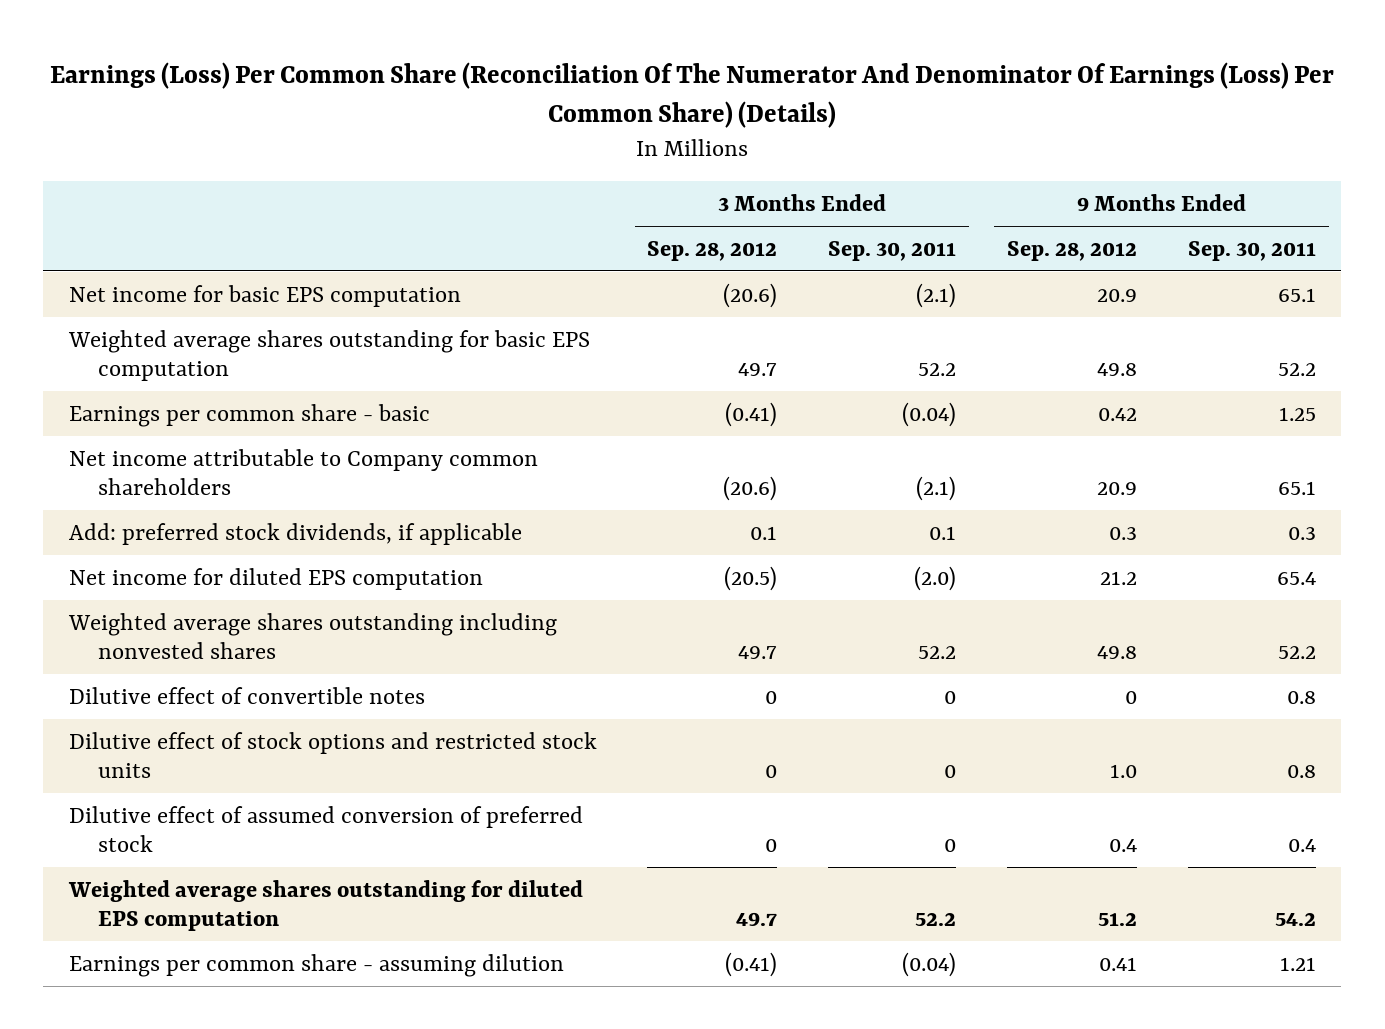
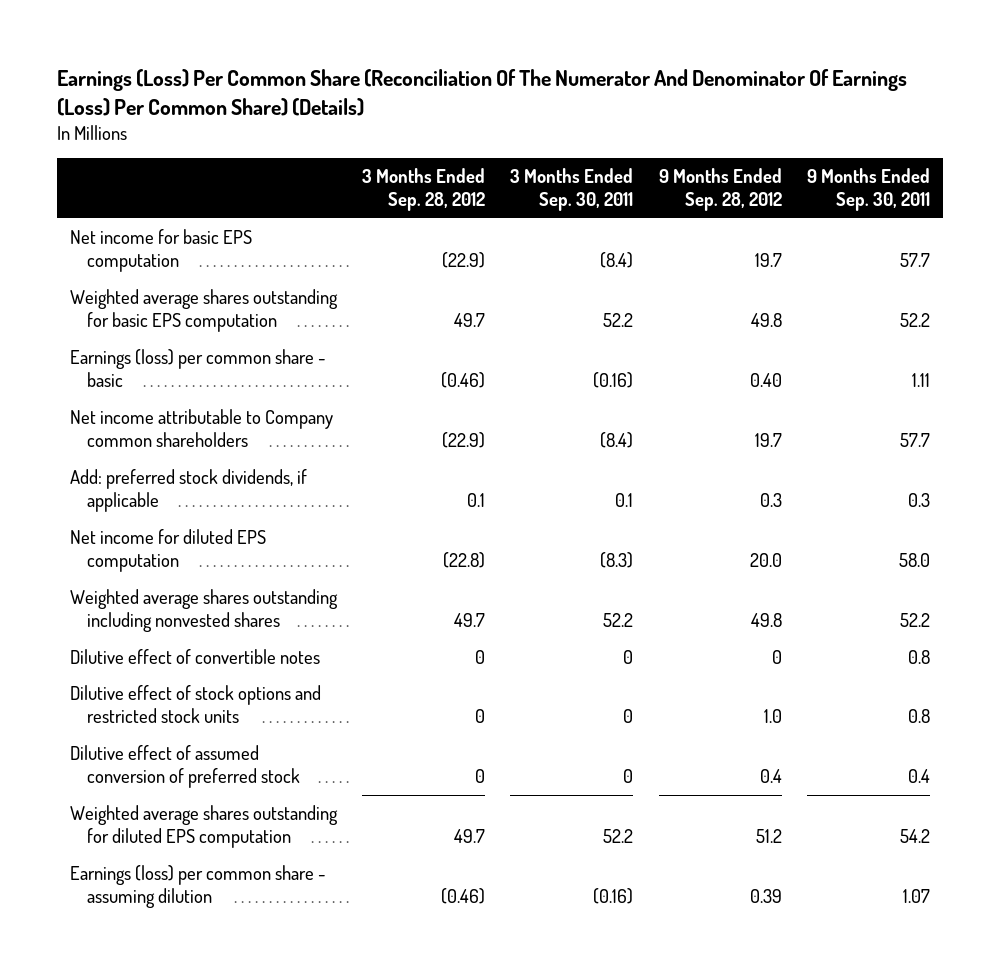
[723,282,778,308] (20.6) -> [442,252,486,269] (22.9)
[916,282,957,308] (2.1) -> [600,252,634,269] (8.4)
[1097,288,1138,302] 20.9 -> [754,253,782,268] 19.7
[1277,287,1316,302] 65.1 -> [899,253,930,268] 57.7
[68,403,430,427] Earnings per common share - basic -> [69,348,326,388] Earnings (loss) per common share - basic
[725,401,778,427] (0.41) -> [441,372,486,389] (0.46)
[902,401,957,427] (0.04) -> [593,372,634,389] (0.16)
[1098,407,1138,421] 0.42 -> [749,373,782,388] 0.40
[1278,406,1316,421] 1.25 -> [911,373,930,388] 1.11
[723,475,778,501] (20.6) -> [442,432,486,449] (22.9)
[916,475,957,501] (2.1) -> [600,432,634,449] (8.4)
[1097,481,1138,495] 20.9 -> [754,433,782,448] 19.7
[1277,480,1316,495] 65.1 -> [899,433,930,448] 57.7
[724,565,778,591] (20.5) -> [443,552,486,569] (22.8)
[914,565,957,591] (2.0) -> [600,552,634,569] (8.3)
[1100,570,1138,585] 21.2 -> [749,553,782,568] 20.0
[1276,571,1316,585] 65.4 -> [898,553,930,568] 58.0
[68,953,564,977] Earnings per common share - assuming dilution -> [69,864,326,909] Earnings (loss) per common share - assuming dilution
[725,951,778,977] (0.41) -> [441,888,486,905] (0.46)
[902,951,957,977] (0.04) -> [593,888,634,905] (0.16)
[1099,956,1138,971] 0.41 -> [749,889,782,904] 0.39
[1279,956,1316,971] 1.21 -> [902,889,930,904] 1.07

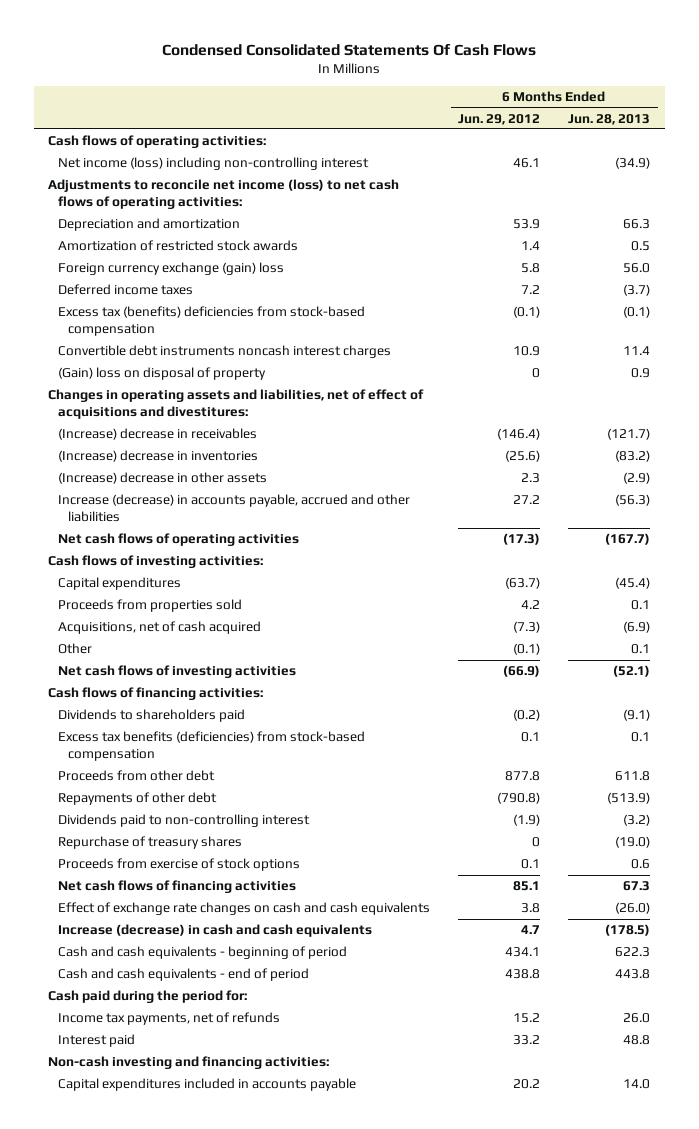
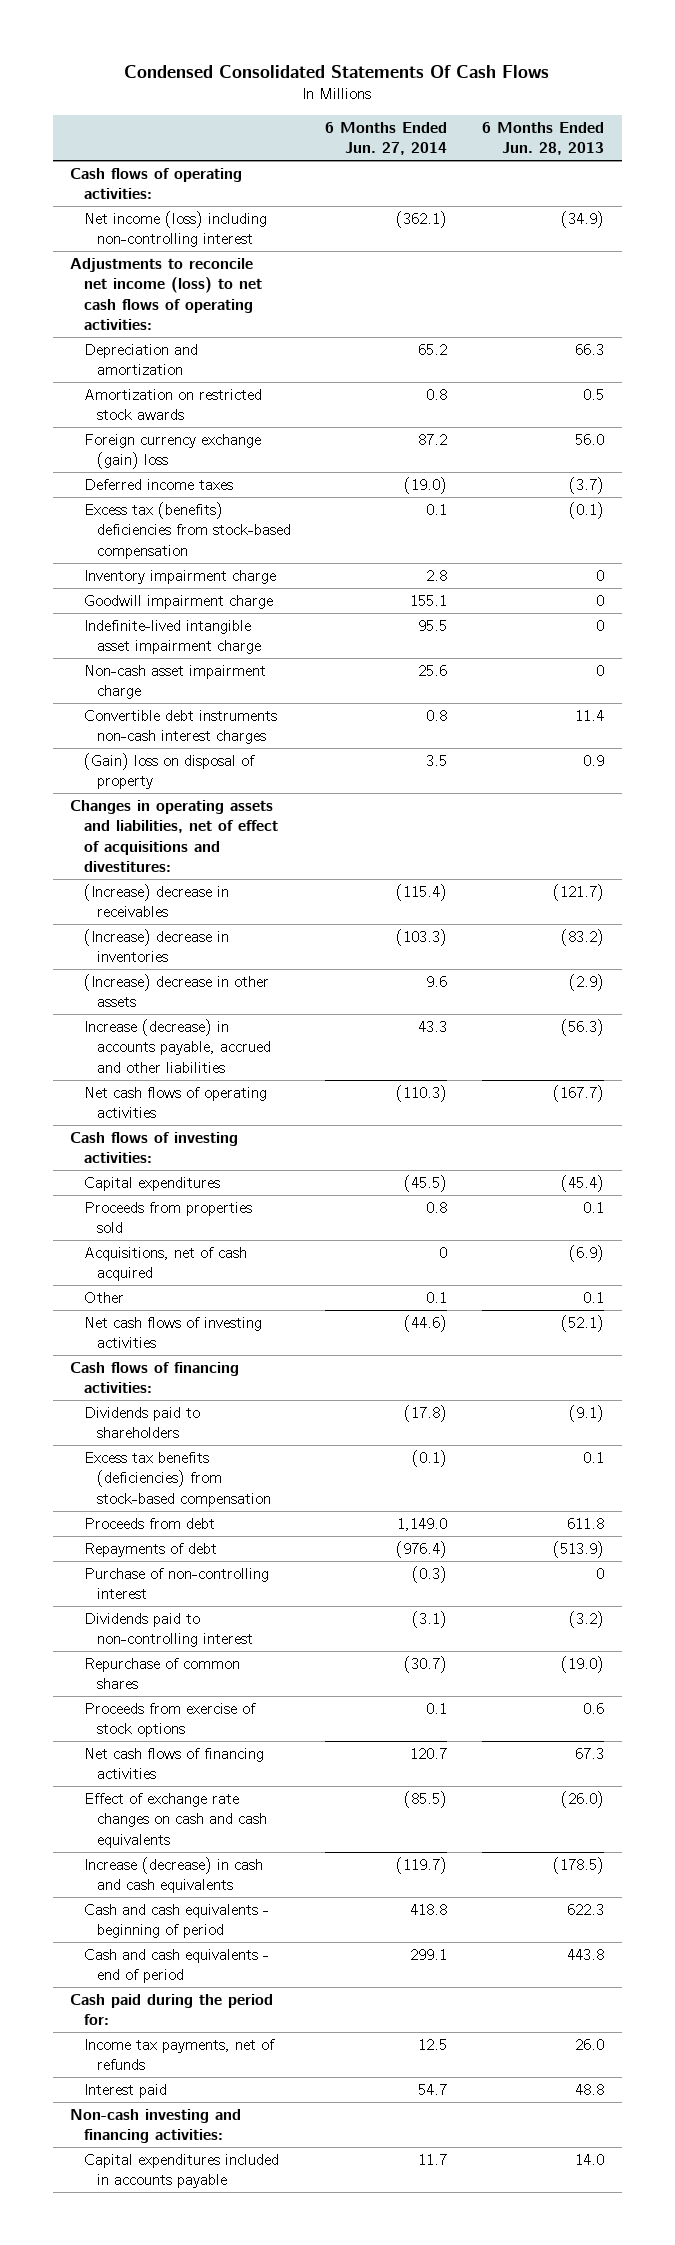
[458,113,541,125] Jun. 29, 2012 -> none
none -> [325,121,448,156] 6 Months Ended Jun. 27, 2014
[57,240,298,252] Amortization of restricted stock awards -> [83,388,262,421] Amortization on restricted stock awards
none -> [83,569,276,584] Inventory impairment charge
none -> [83,594,273,609] Goodwill impairment charge
none -> [83,619,261,655] Indefinite-lived intangible asset impairment charge
none -> [83,664,266,700] Non-cash asset impairment charge
[57,345,391,359] Convertible debt instruments noncash interest charges -> [83,709,277,745] Convertible debt instruments non-cash interest charges
[57,709,245,723] Dividends to shareholders paid -> [83,1406,200,1439] Dividends paid to shareholders
[57,770,215,782] Proceeds from other debt -> [83,1517,215,1529] Proceeds from debt
[57,792,217,806] Repayments of other debt -> [83,1542,217,1557] Repayments of debt
none -> [83,1567,269,1600] Purchase of non-controlling interest
[57,836,242,850] Repurchase of treasury shares -> [83,1657,240,1690] Repurchase of common shares

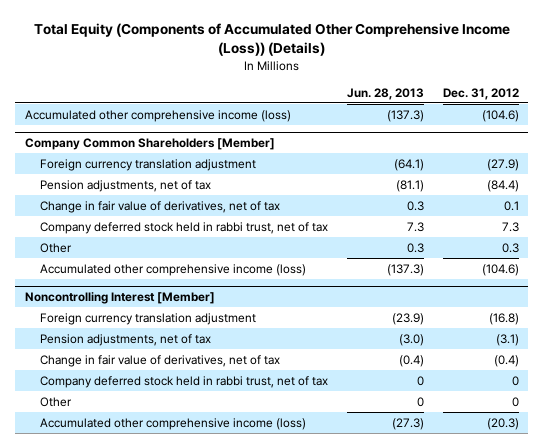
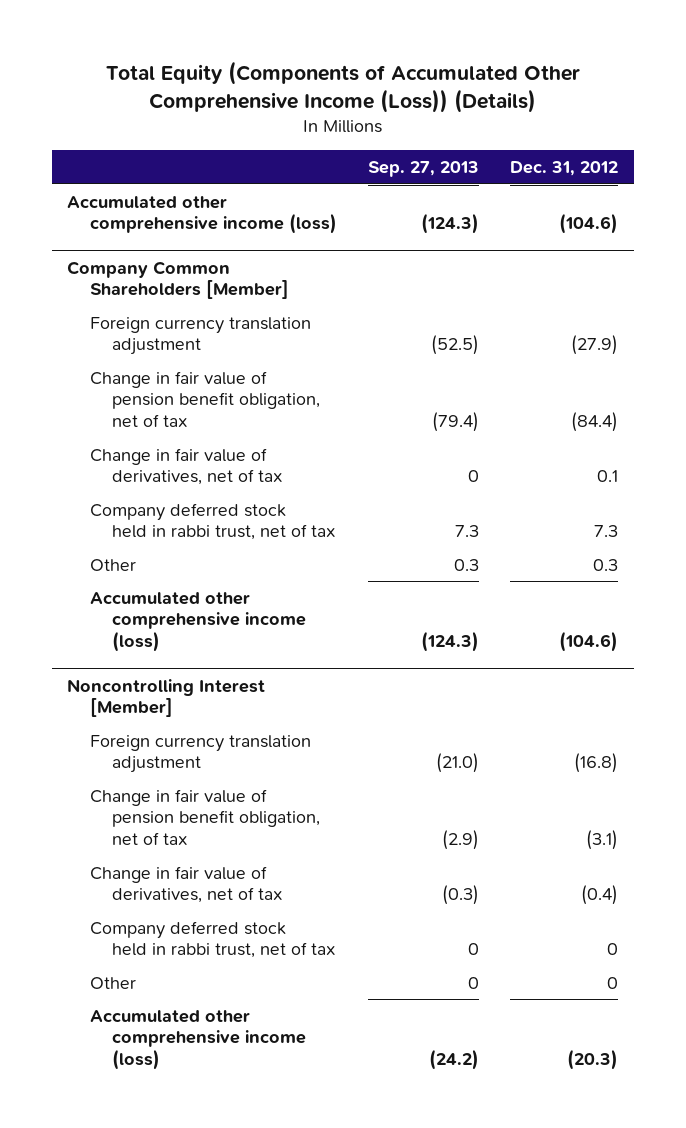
[346,87,424,100] Jun. 28, 2013 -> none
none -> [368,161,480,178] Sep. 27, 2013
[39,179,211,192] Pension adjustments, net of tax -> [89,370,321,428] Change in fair value of pension benefit obligation, net of tax
[39,333,211,346] Pension adjustments, net of tax -> [89,788,321,846] Change in fair value of pension benefit obligation, net of tax

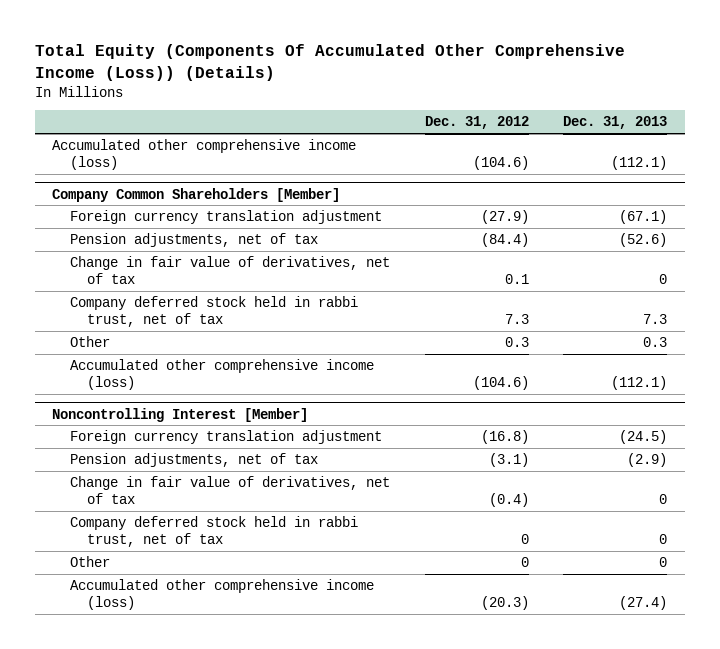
[105,60,580,113] Total Equity (Components of Accumulated Other Comprehensive Income (Loss)) (Details) -> [34,44,625,81] Total Equity (Components Of Accumulated Other Comprehensive Income (Loss)) (Details)
[368,161,480,178] Sep. 27, 2013 -> none
none -> [563,116,668,130] Dec. 31, 2013
[89,370,321,428] Change in fair value of pension benefit obligation, net of tax -> [69,233,318,248] Pension adjustments, net of tax
[89,788,321,846] Change in fair value of pension benefit obligation, net of tax -> [69,453,318,468] Pension adjustments, net of tax

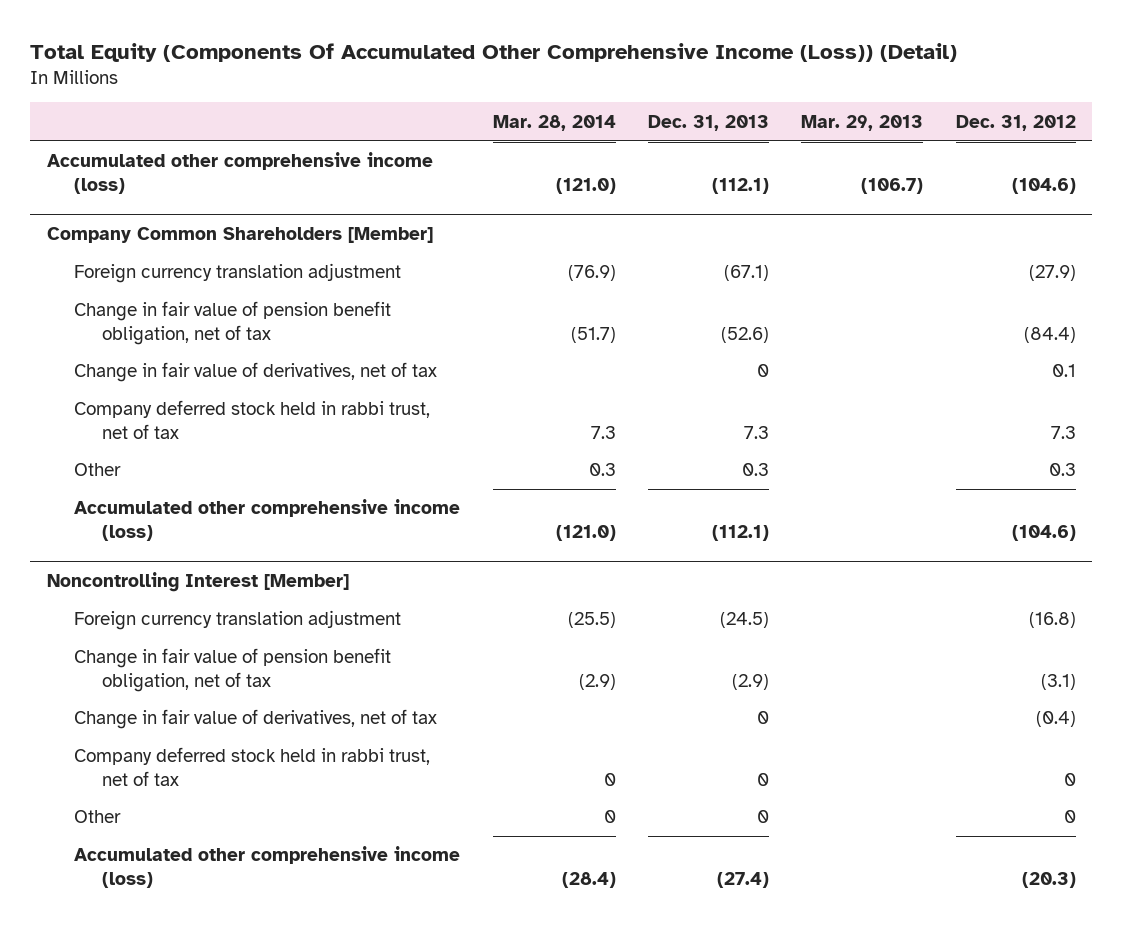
[34,44,625,81] Total Equity (Components Of Accumulated Other Comprehensive Income (Loss)) (Details) -> [30,43,958,63] Total Equity (Components Of Accumulated Other Comprehensive Income (Loss)) (Detail)
none -> [492,114,616,131] Mar. 28, 2014
none -> [801,114,924,131] Mar. 29, 2013
[69,233,318,248] Pension adjustments, net of tax -> [74,301,392,345] Change in fair value of pension benefit obligation, net of tax
[69,453,318,468] Pension adjustments, net of tax -> [74,648,392,692] Change in fair value of pension benefit obligation, net of tax

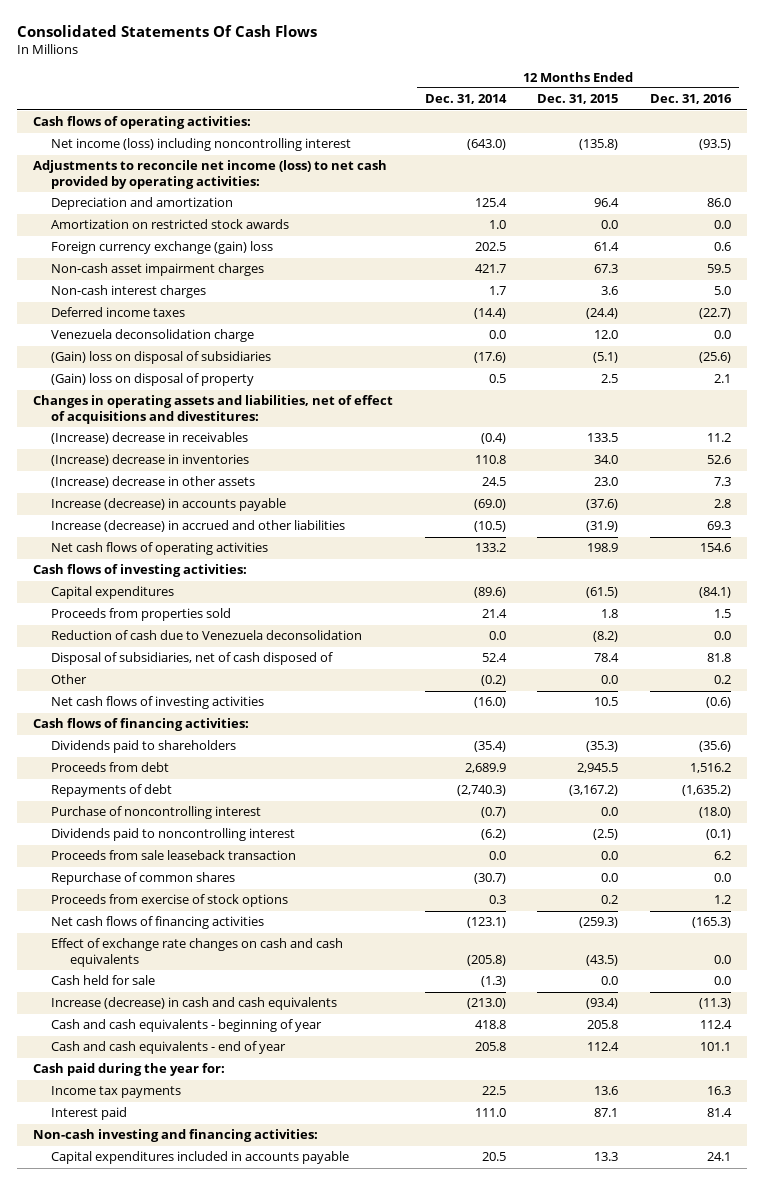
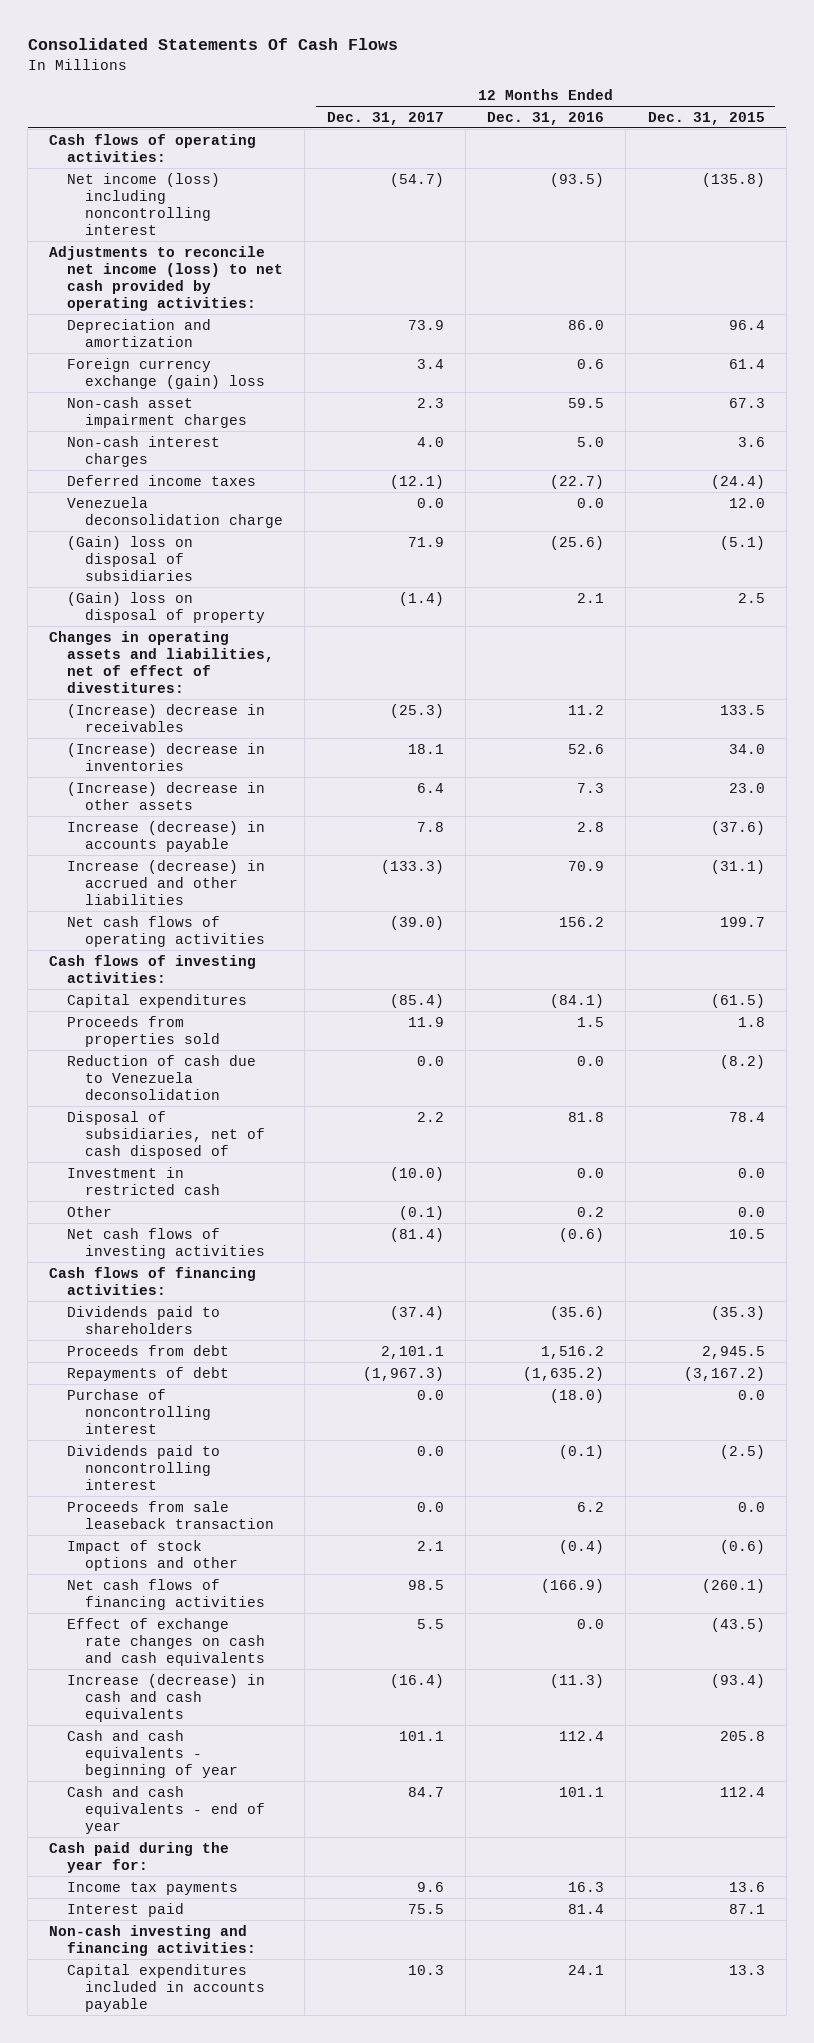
[424,94,507,105] Dec. 31, 2014 -> none
none -> [326,111,444,125] Dec. 31, 2017
[51,219,290,230] Amortization on restricted stock awards -> none
[32,395,393,424] Changes in operating assets and liabilities, net of effect of acquisitions and divestitures: -> [49,630,275,694] Changes in operating assets and liabilities, net of effect of divestitures:
[586,521,619,533] (31.9) -> [710,859,765,874] (31.1)
[706,521,731,531] 69.3 -> [568,860,605,871] 70.9
[587,543,619,553] 198.9 -> [719,916,765,927] 199.7
[699,543,731,553] 154.6 -> [559,916,605,927] 156.2
none -> [67,1166,220,1195] Investment in restricted cash
[51,872,236,886] Repurchase of common shares -> none
[51,894,289,908] Proceeds from exercise of stock options -> none
none -> [67,1539,238,1571] Impact of stock options and other
[579,917,619,929] (259.3) -> [701,1578,765,1593] (260.1)
[691,917,731,929] (165.3) -> [541,1578,605,1593] (166.9)
[51,975,156,986] Cash held for sale -> none

